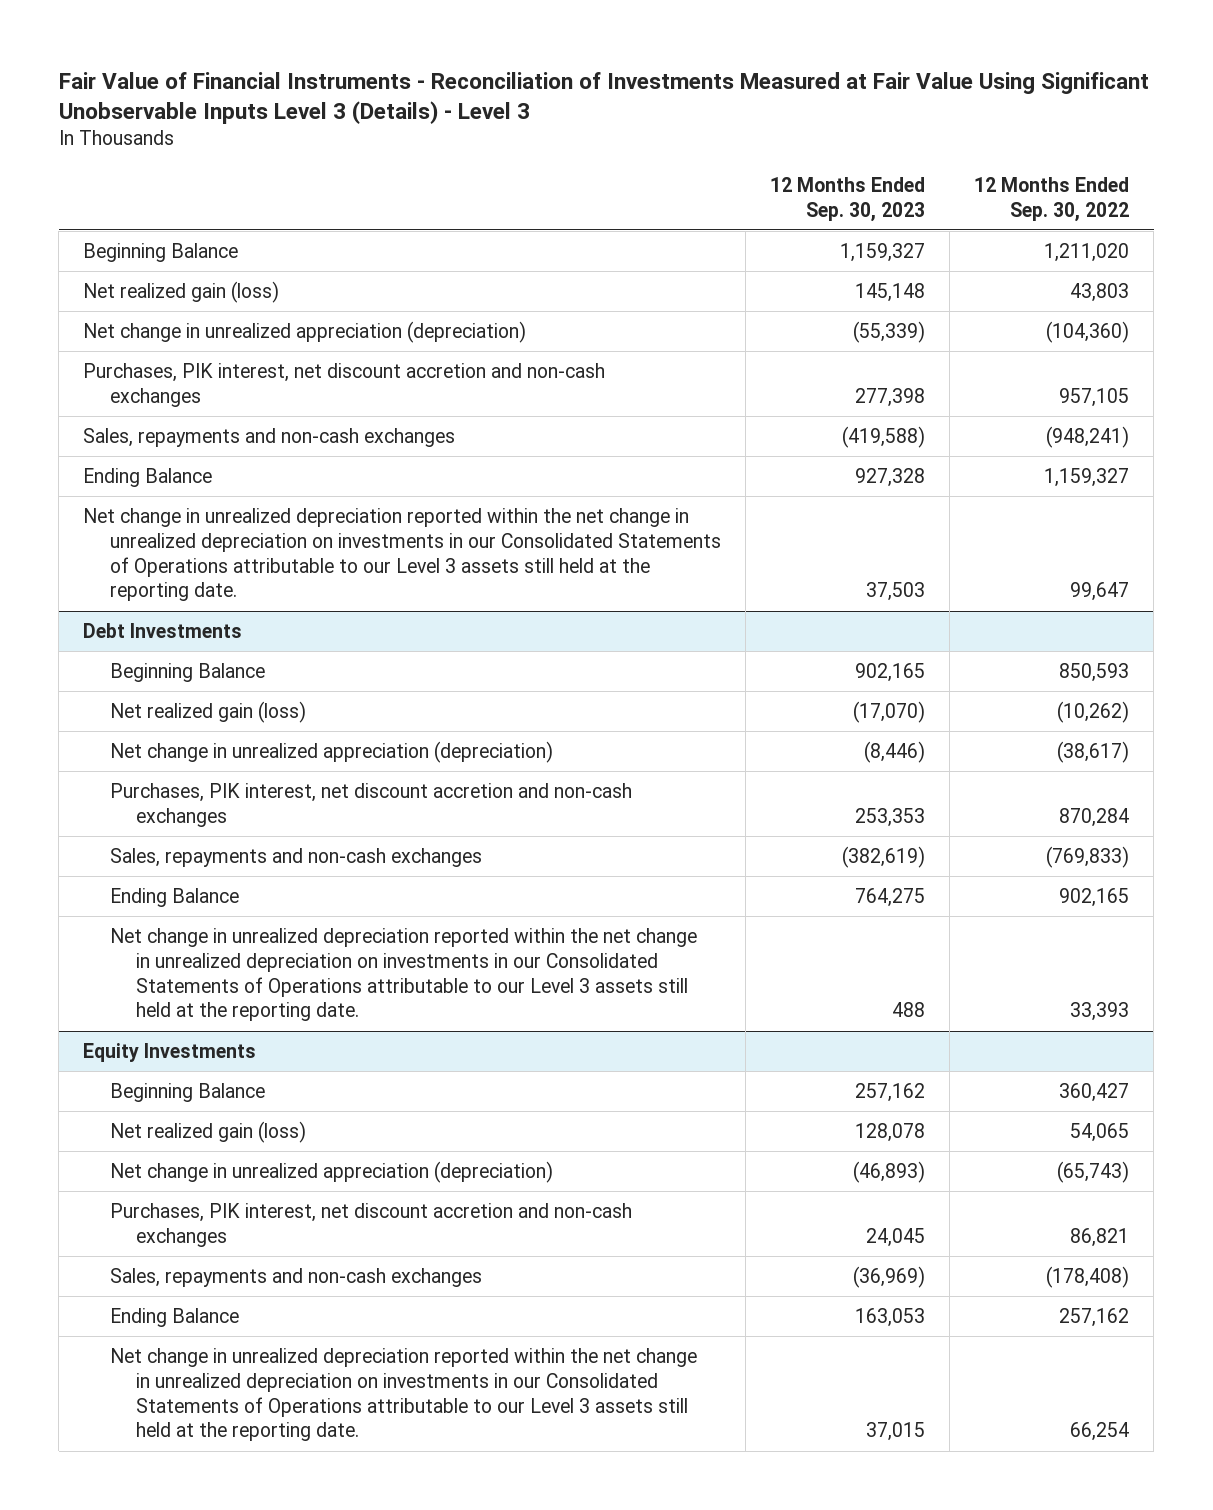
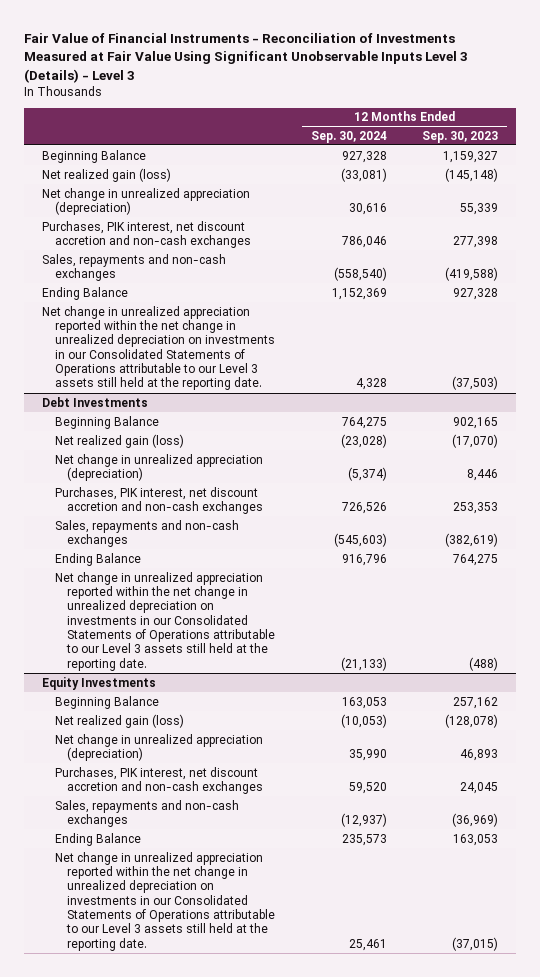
[974,176,1130,222] 12 Months Ended Sep. 30, 2022 -> none
none -> [310,130,387,143] Sep. 30, 2024
[855,282,926,302] 145,148 -> [445,167,499,182] (145,148)
[853,320,926,343] (55,339) -> [460,202,499,215] 55,339
[83,507,721,602] Net change in unrealized depreciation reported within the net change in unrealized depreciation on investments in our Consolidated Statements of Operations attributable to our Level 3 assets still held at the reporting date. -> [41,305,275,391] Net change in unrealized appreciation reported within the net change in unrealized depreciation on investments in our Consolidated Statements of Operations attributable to our Level 3 assets still held at the reporting date.
[866,582,926,602] 37,503 -> [452,376,499,391] (37,503)
[864,740,926,763] (8,446) -> [467,468,499,481] 8,446
[109,927,697,1022] Net change in unrealized depreciation reported within the net change in unrealized depreciation on investments in our Consolidated Statements of Operations attributable to our Level 3 assets still held at the reporting date. -> [54,571,276,671] Net change in unrealized appreciation reported within the net change in unrealized depreciation on investments in our Consolidated Statements of Operations attributable to our Level 3 assets still held at the reporting date.
[892,1002,926,1018] 488 -> [469,656,499,671] (488)
[855,1122,926,1142] 128,078 -> [445,713,499,728] (128,078)
[853,1160,926,1183] (46,893) -> [460,748,499,761] 46,893
[109,1347,697,1442] Net change in unrealized depreciation reported within the net change in unrealized depreciation on investments in our Consolidated Statements of Operations attributable to our Level 3 assets still held at the reporting date. -> [54,851,276,951] Net change in unrealized appreciation reported within the net change in unrealized depreciation on investments in our Consolidated Statements of Operations attributable to our Level 3 assets still held at the reporting date.
[866,1422,926,1442] 37,015 -> [452,936,499,951] (37,015)

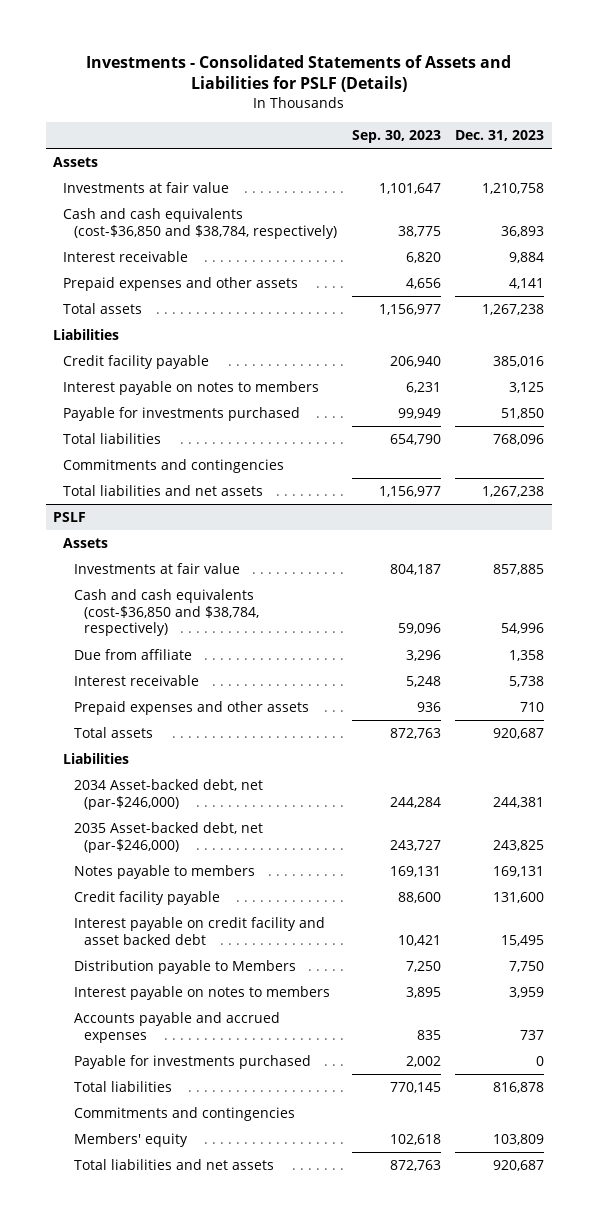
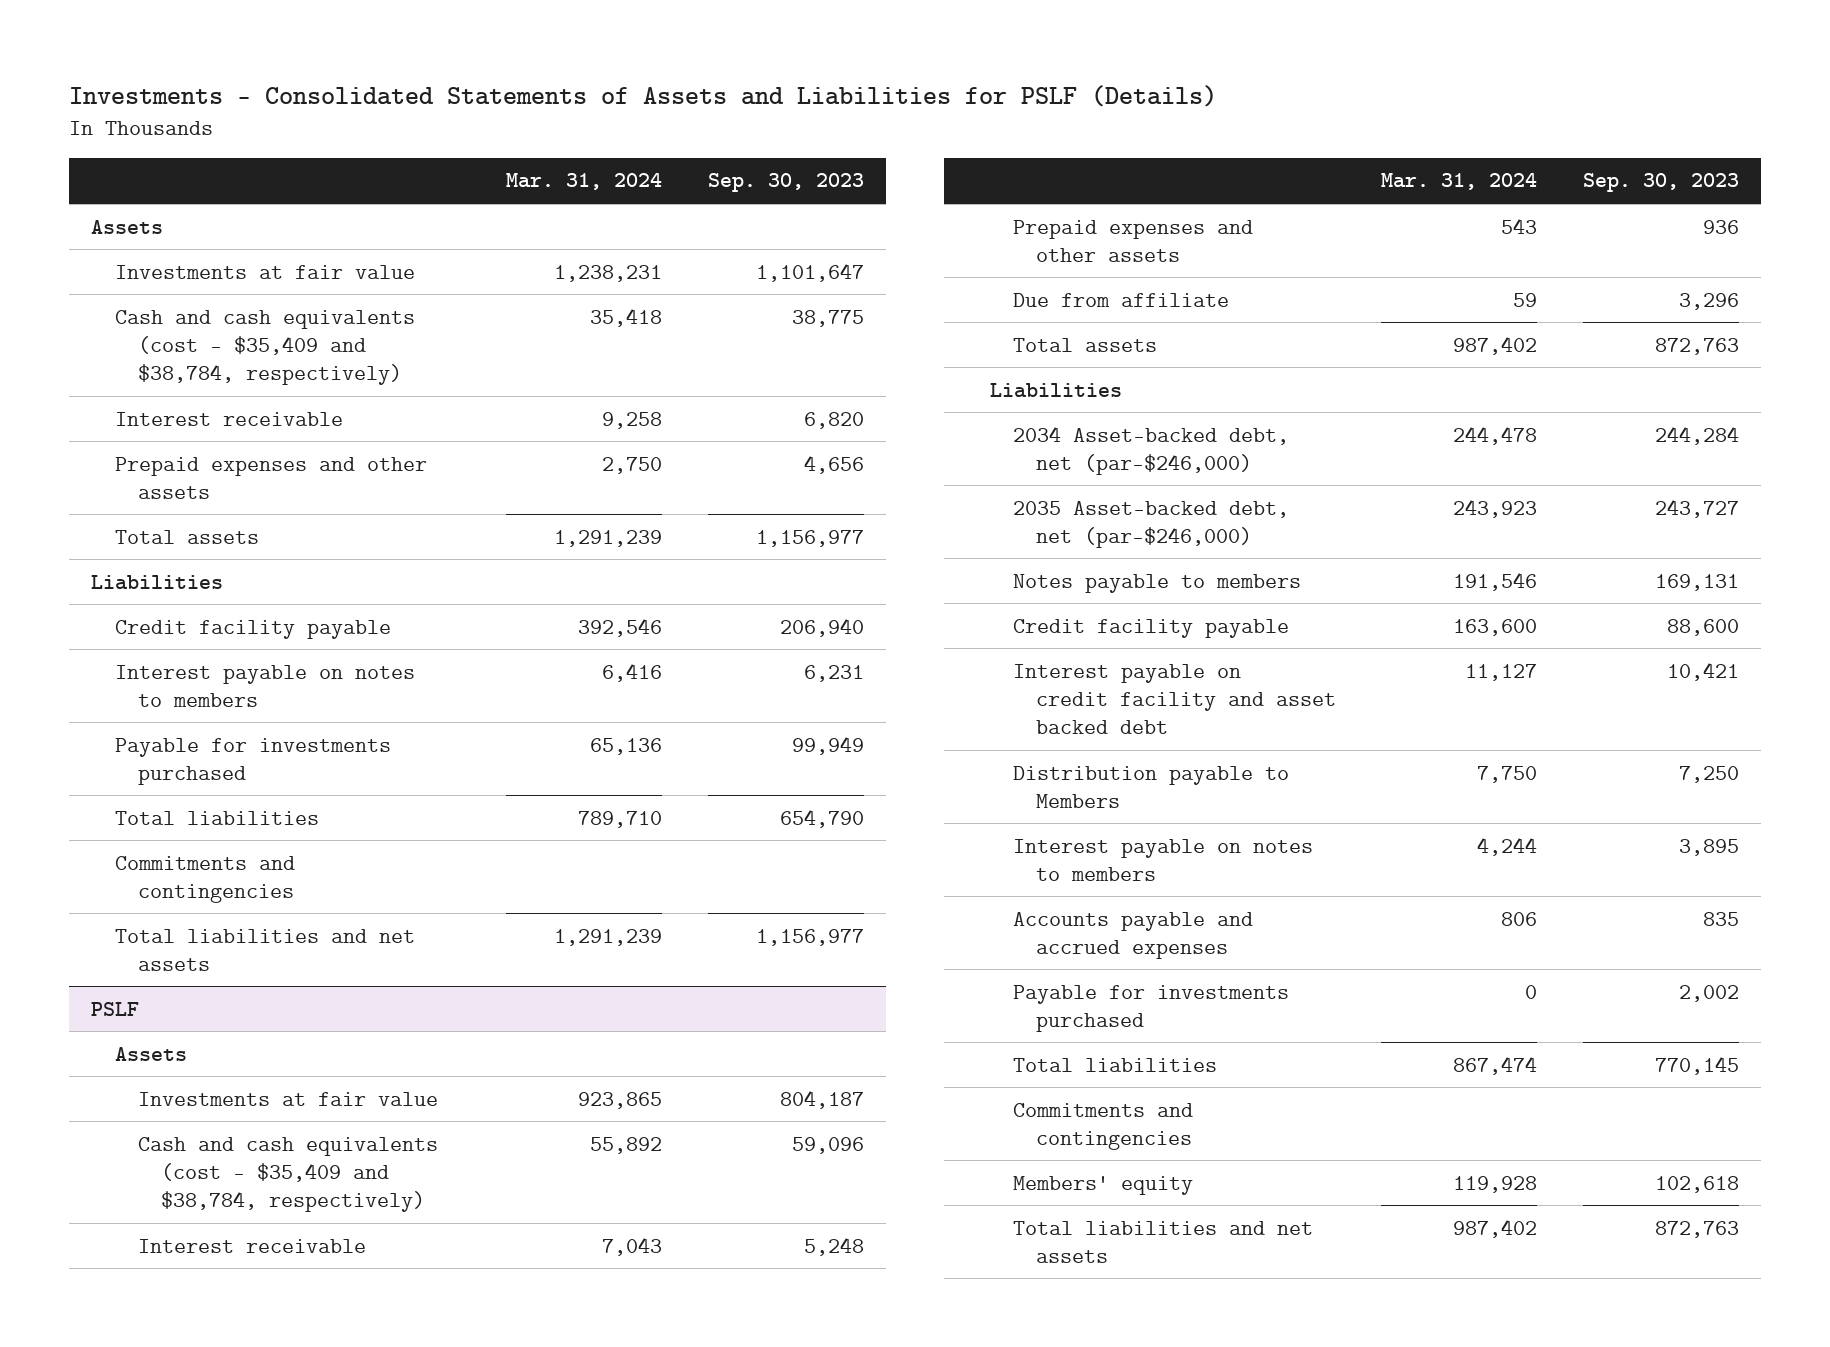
[455,130,545,142] Dec. 31, 2023 -> none
none -> [506,173,663,191] Mar. 31, 2024
[63,208,337,239] Cash and cash equivalents (cost-$36,850 and $38,784, respectively) -> [114,309,415,386] Cash and cash equivalents (cost - $35,409 and $38,784, respectively)
[73,589,259,637] Cash and cash equivalents (cost-$36,850 and $38,784, respectively) -> [137,1136,438,1213] Cash and cash equivalents (cost - $35,409 and $38,784, respectively)
[73,649,192,661] Due from affiliate -> [1012,292,1229,307] Due from affiliate

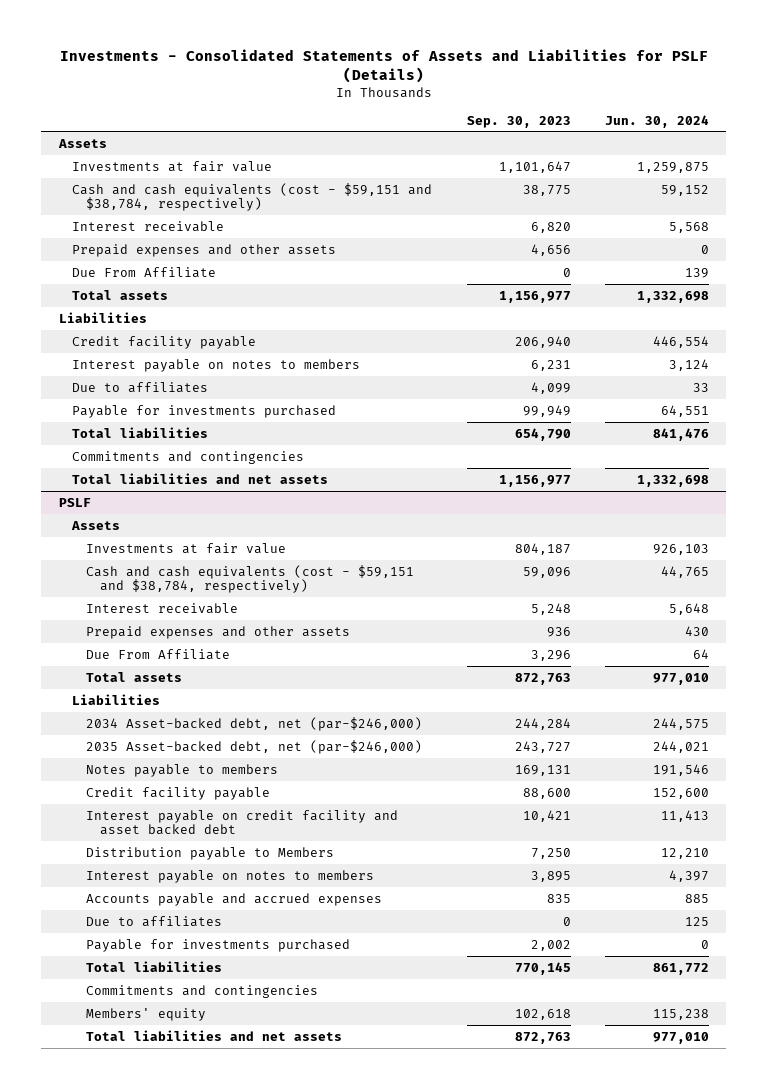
[506,173,663,191] Mar. 31, 2024 -> none
none -> [604,114,709,128] Jun. 30, 2024
[114,309,415,386] Cash and cash equivalents (cost - $35,409 and $38,784, respectively) -> [72,182,433,212] Cash and cash equivalents (cost - $59,151 and $38,784, respectively)
none -> [72,266,217,278] Due From Affiliate
none -> [72,381,209,393] Due to affiliates
[137,1136,438,1213] Cash and cash equivalents (cost - $35,409 and $38,784, respectively) -> [85,564,414,594] Cash and cash equivalents (cost - $59,151 and $38,784, respectively)
[1012,292,1229,307] Due from affiliate -> [85,648,230,660] Due From Affiliate
none -> [85,915,222,927] Due to affiliates

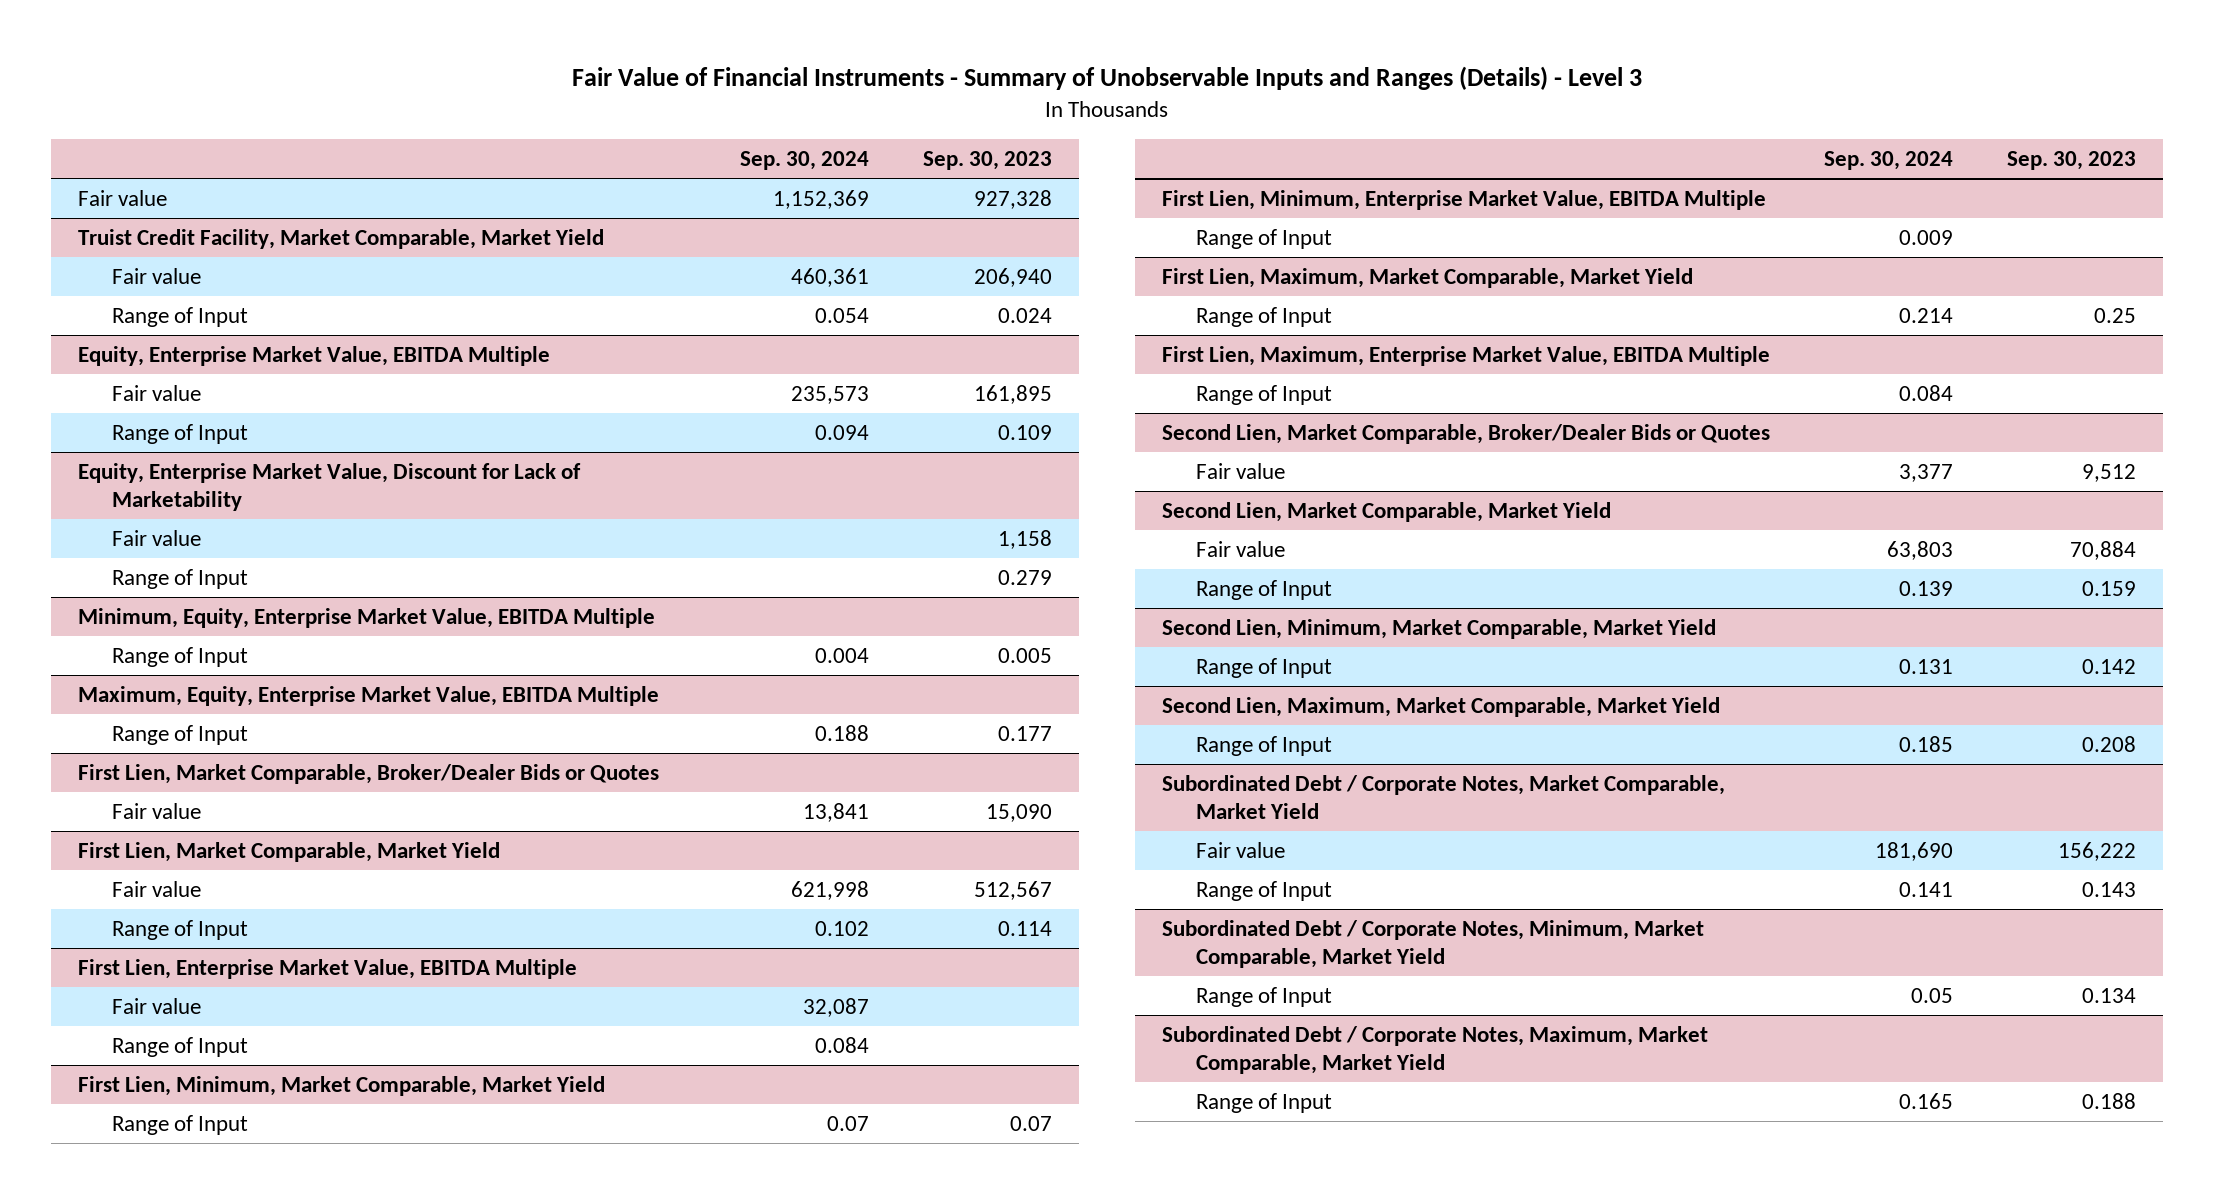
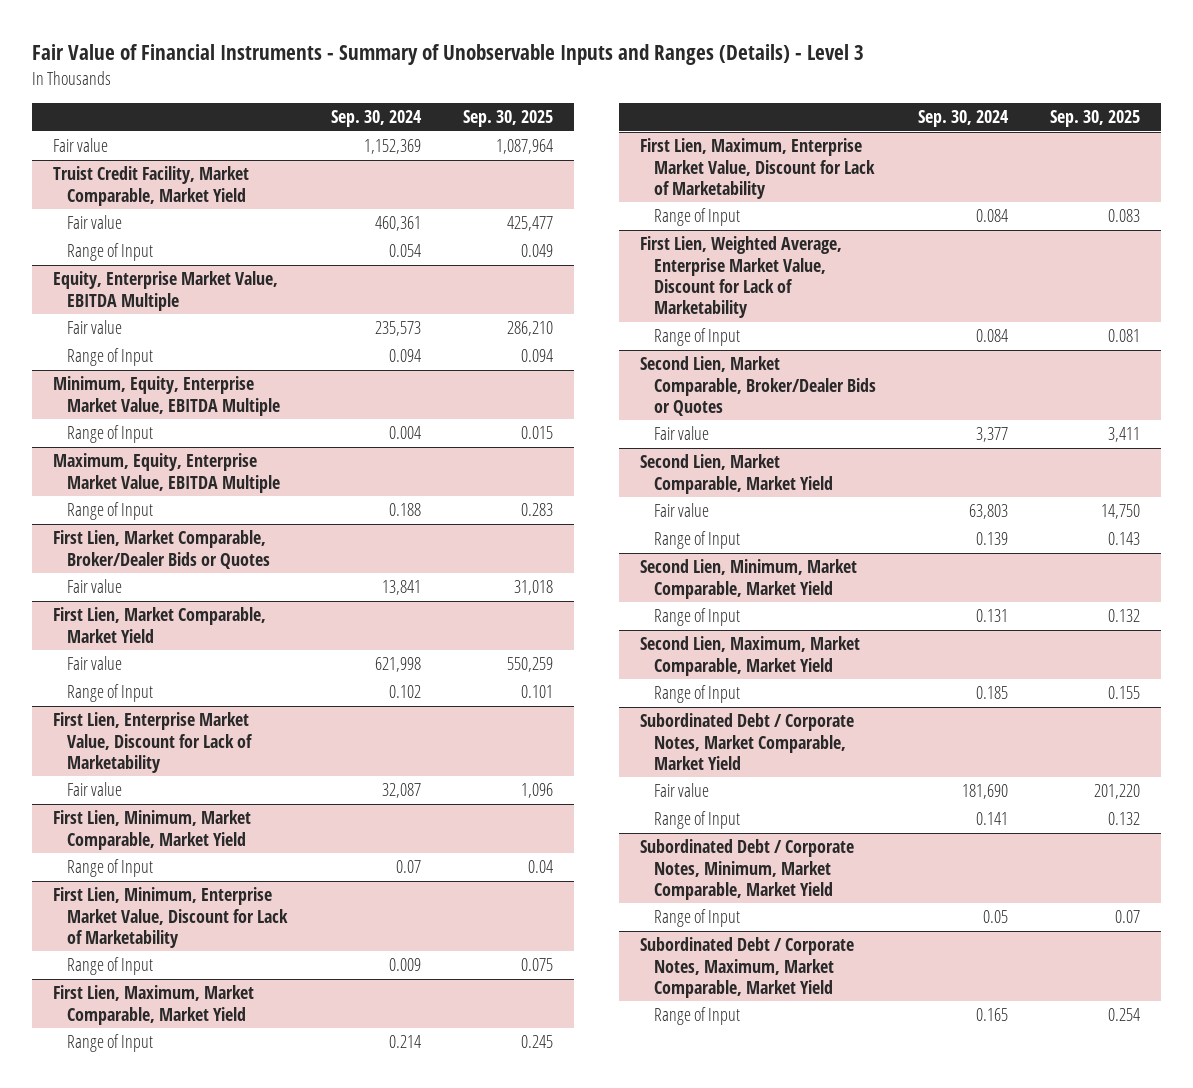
[923,151,1053,171] Sep. 30, 2023 -> none
none -> [462,110,553,128] Sep. 30, 2025
[78,462,582,512] Equity, Enterprise Market Value, Discount for Lack of Marketability -> none
[112,529,202,546] Fair value -> none
[112,568,249,589] Range of Input -> none
[78,958,578,979] First Lien, Enterprise Market Value, EBITDA Multiple -> none
none -> [53,712,253,774] First Lien, Enterprise Market Value, Discount for Lack of Marketability
[112,1036,249,1057] Range of Input -> none
[1162,189,1767,210] First Lien, Minimum, Enterprise Market Value, EBITDA Multiple -> none
none -> [53,887,288,949] First Lien, Minimum, Enterprise Market Value, Discount for Lack of Marketability
[1162,345,1771,366] First Lien, Maximum, Enterprise Market Value, EBITDA Multiple -> none
none -> [640,138,876,200] First Lien, Maximum, Enterprise Market Value, Discount for Lack of Marketability
none -> [640,236,843,319] First Lien, Weighted Average, Enterprise Market Value, Discount for Lack of Marketability
none -> [654,328,741,347] Range of Input

